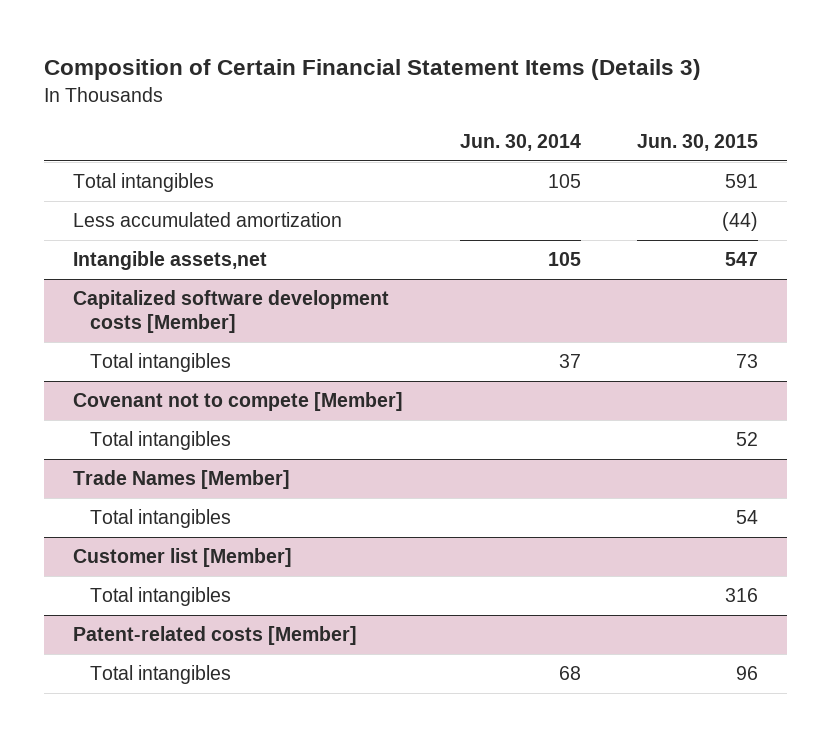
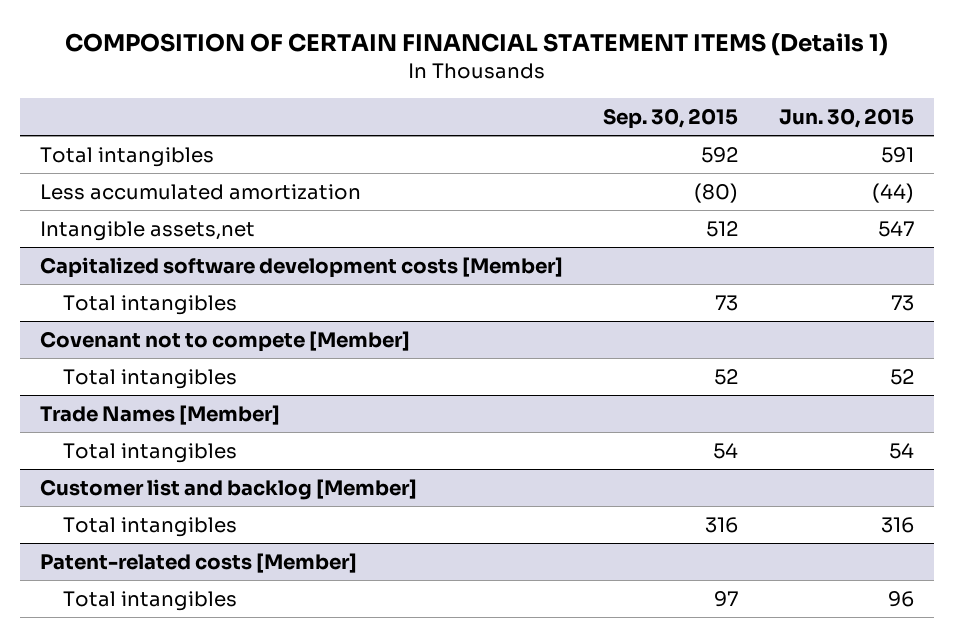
[44,59,702,81] Composition of Certain Financial Statement Items (Details 3) -> [64,32,888,56] COMPOSITION OF CERTAIN FINANCIAL STATEMENT ITEMS (Details 1)
[459,133,581,151] Jun. 30, 2014 -> none
none -> [603,107,739,129] Sep. 30, 2015
[72,548,292,568] Customer list [Member] -> [39,478,417,500] Customer list and backlog [Member]

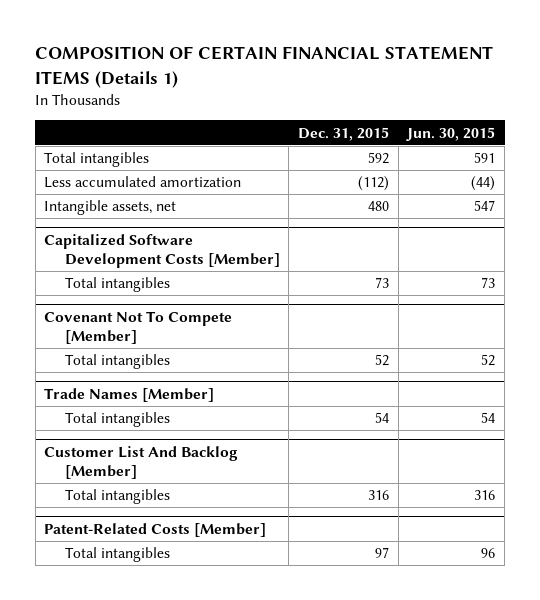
[603,107,739,129] Sep. 30, 2015 -> none
none -> [297,126,389,141] Dec. 31, 2015
[39,220,255,241] Intangible assets,net -> [44,200,177,216] Intangible assets, net
[39,256,563,278] Capitalized software development costs [Member] -> [44,233,280,268] Capitalized Software Development Costs [Member]
[39,330,410,352] Covenant not to compete [Member] -> [44,310,233,344] Covenant Not To Compete [Member]
[39,478,417,500] Customer list and backlog [Member] -> [44,445,239,479] Customer List And Backlog [Member]
[39,552,357,573] Patent-related costs [Member] -> [44,522,267,537] Patent-Related Costs [Member]

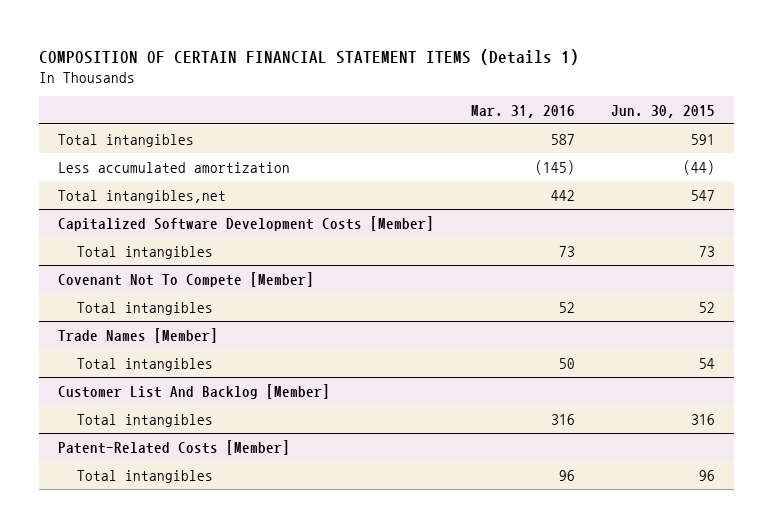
[297,126,389,141] Dec. 31, 2015 -> none
none -> [470,104,575,118] Mar. 31, 2016
[44,200,177,216] Intangible assets, net -> [57,189,226,203] Total intangibles,net

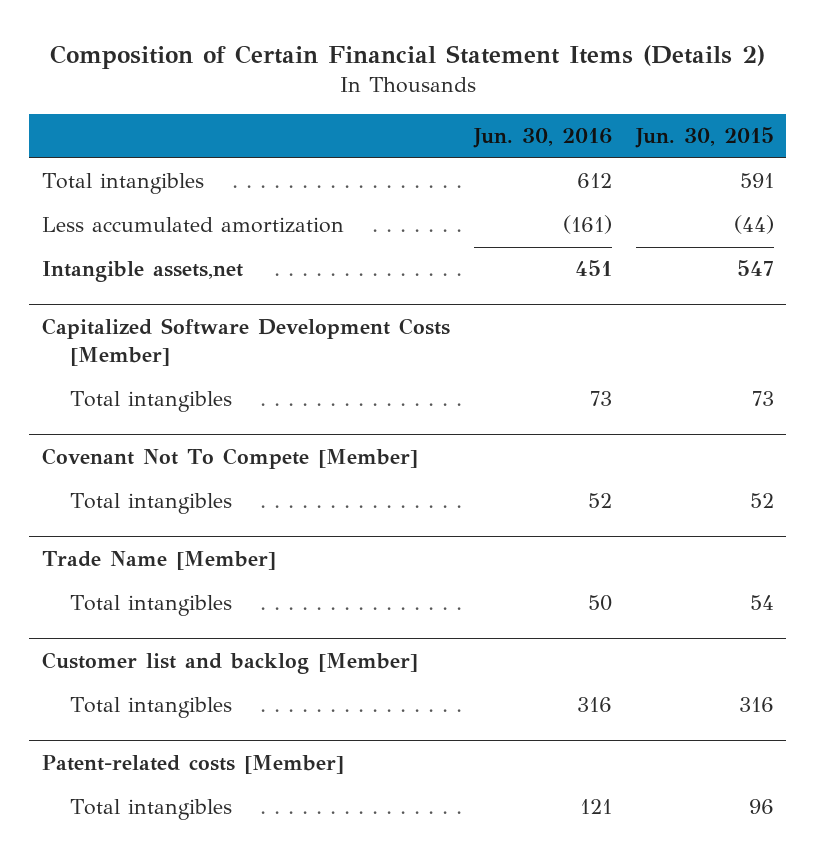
[39,48,580,65] COMPOSITION OF CERTAIN FINANCIAL STATEMENT ITEMS (Details 1) -> [49,45,765,70] Composition of Certain Financial Statement Items (Details 2)
[470,104,575,118] Mar. 31, 2016 -> none
none -> [472,128,612,149] Jun. 30, 2016
[57,189,226,203] Total intangibles,net -> [41,261,243,283] Intangible assets,net
[57,327,218,343] Trade Names [Member] -> [41,551,276,571] Trade Name [Member]
[57,383,330,399] Customer List And Backlog [Member] -> [41,652,418,675] Customer list and backlog [Member]
[57,439,290,455] Patent-Related Costs [Member] -> [41,755,344,775] Patent-related costs [Member]

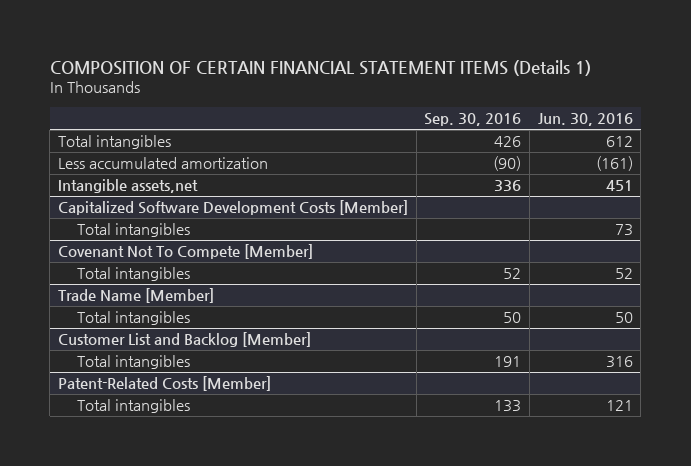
[49,45,765,70] Composition of Certain Financial Statement Items (Details 2) -> [49,59,591,76] COMPOSITION OF CERTAIN FINANCIAL STATEMENT ITEMS (Details 1)
[634,127,774,149] Jun. 30, 2015 -> none
none -> [424,113,522,127] Sep. 30, 2016
[41,652,418,675] Customer list and backlog [Member] -> [58,332,312,348] Customer List and Backlog [Member]
[41,755,344,775] Patent-related costs [Member] -> [58,376,272,392] Patent-Related Costs [Member]

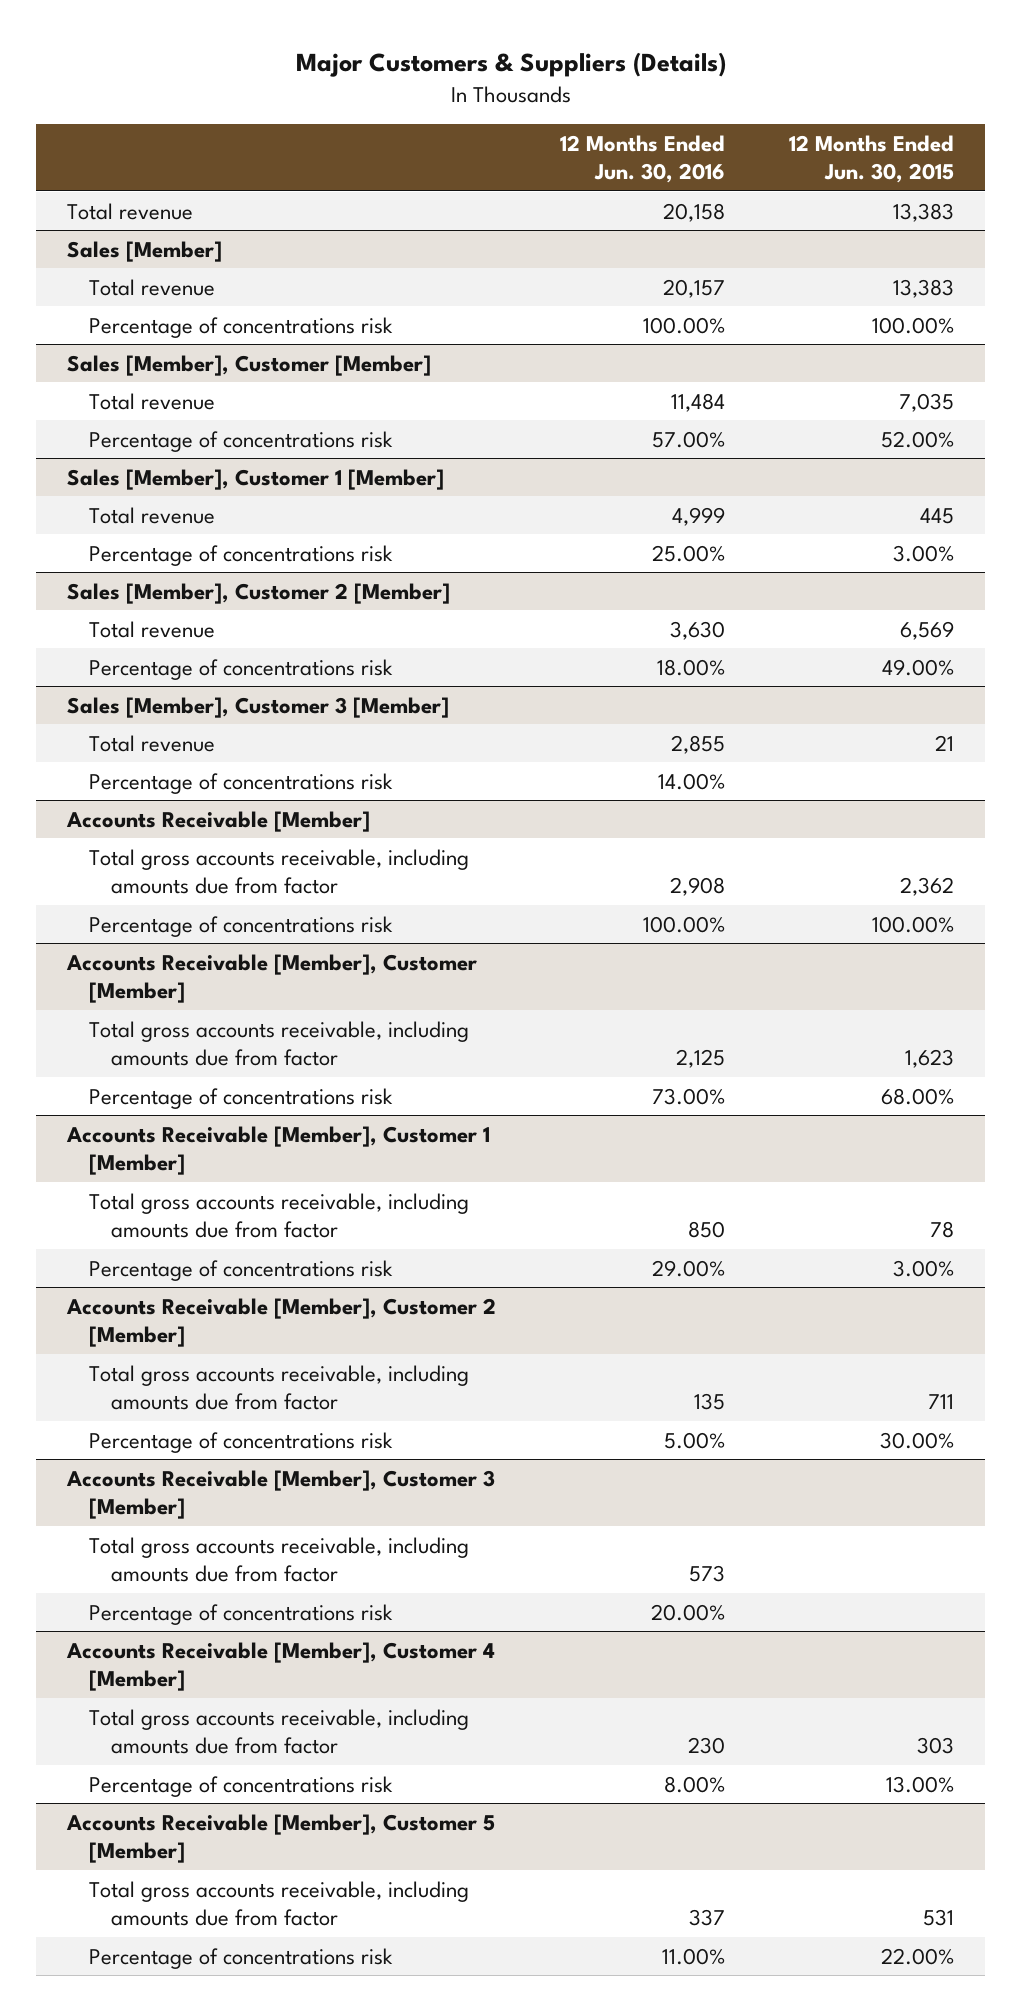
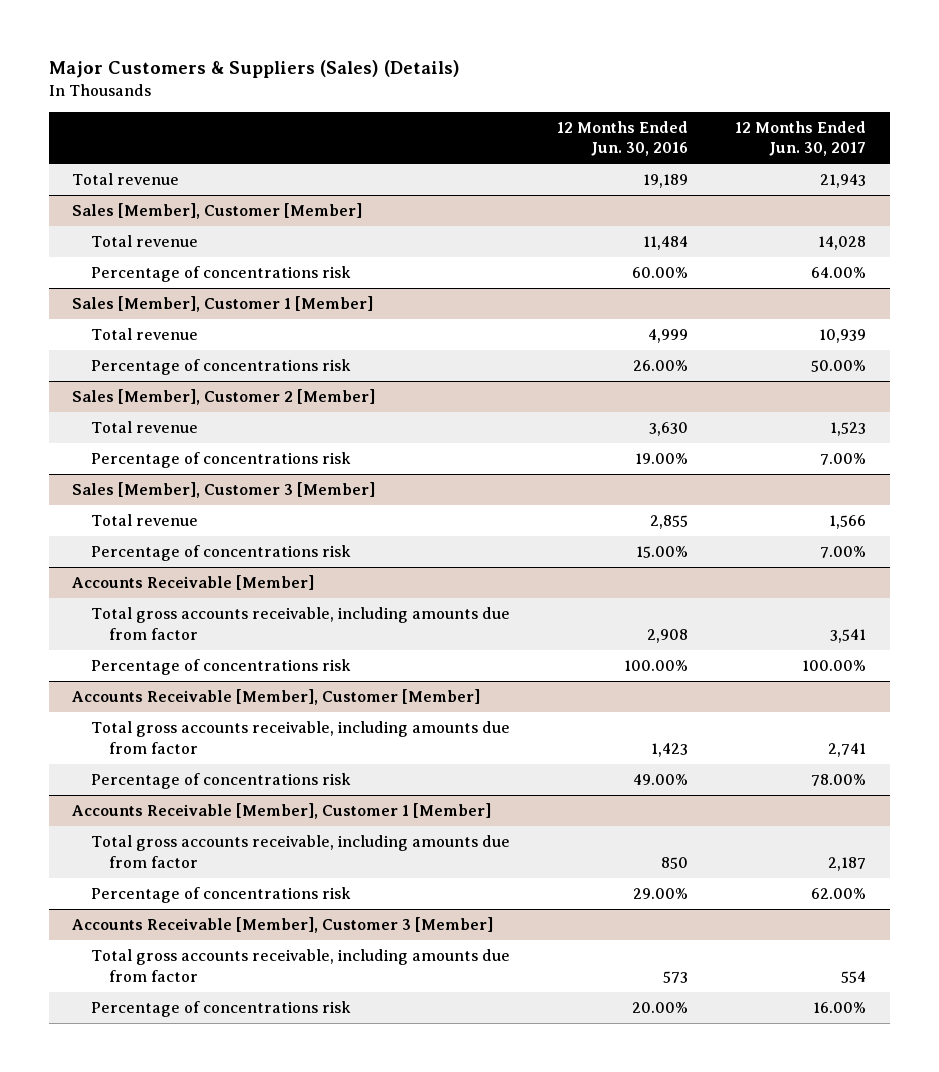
[295,51,726,77] Major Customers & Suppliers (Details) -> [48,59,460,78] Major Customers & Suppliers (Sales) (Details)
[788,134,954,184] 12 Months Ended Jun. 30, 2015 -> none
none -> [735,120,867,157] 12 Months Ended Jun. 30, 2017
[67,240,223,262] Sales [Member] -> none
[88,278,215,296] Total revenue -> none
[88,316,393,338] Percentage of concentrations risk -> none
[663,202,726,222] 20,158 -> [643,174,689,189] 19,189
[652,430,726,448] 57.00% -> [632,267,689,279] 60.00%
[652,544,726,562] 25.00% -> [633,360,689,372] 26.00%
[657,658,726,676] 18.00% -> [635,453,689,465] 19.00%
[658,772,726,790] 14.00% -> [636,546,689,559] 15.00%
[676,1049,726,1069] 2,125 -> [651,742,689,757] 1,423
[652,1087,726,1105] 73.00% -> [633,774,689,786] 49.00%
[66,1297,497,1348] Accounts Receivable [Member], Customer 2 [Member] -> none
[88,1364,469,1411] Total gross accounts receivable, including amounts due from factor -> none
[88,1431,393,1453] Percentage of concentrations risk -> none
[66,1641,496,1692] Accounts Receivable [Member], Customer 4 [Member] -> none
[88,1708,469,1755] Total gross accounts receivable, including amounts due from factor -> none
[88,1775,393,1797] Percentage of concentrations risk -> none
[66,1813,496,1864] Accounts Receivable [Member], Customer 5 [Member] -> none
[88,1880,469,1927] Total gross accounts receivable, including amounts due from factor -> none
[88,1947,393,1969] Percentage of concentrations risk -> none

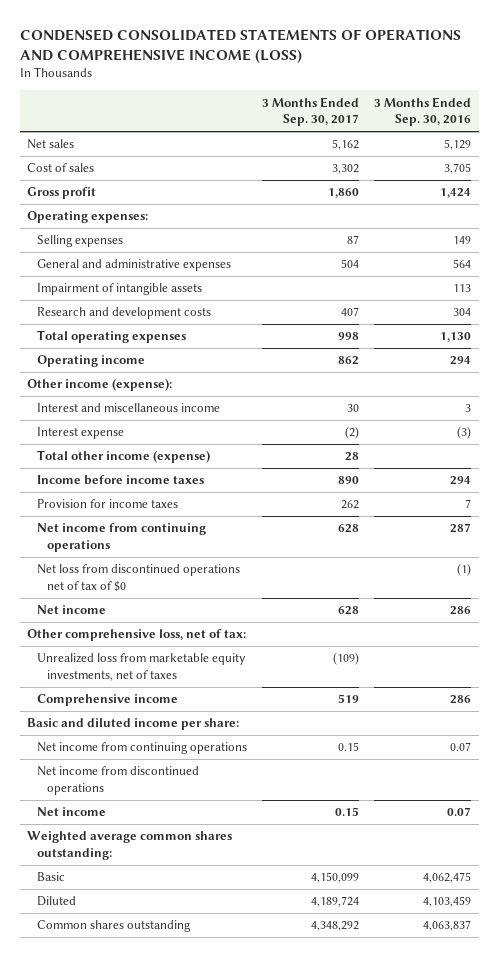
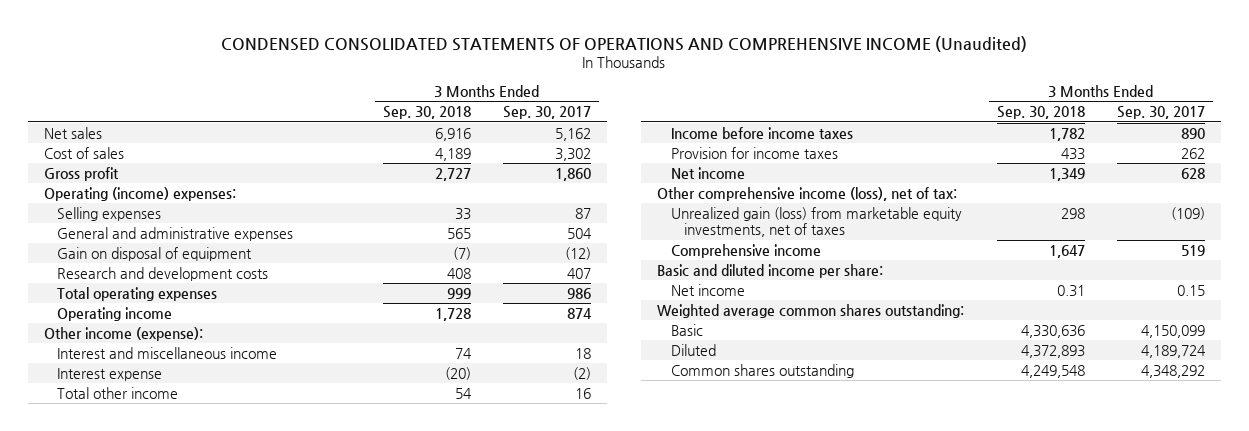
[19,28,461,64] CONDENSED CONSOLIDATED STATEMENTS OF OPERATIONS AND COMPREHENSIVE INCOME (LOSS) -> [221,35,1028,52] CONDENSED CONSOLIDATED STATEMENTS OF OPERATIONS AND COMPREHENSIVE INCOME (Unaudited)
[374,96,472,127] 3 Months Ended Sep. 30, 2016 -> none
none -> [382,106,471,120] Sep. 30, 2018
[27,211,149,224] Operating expenses: -> [43,186,236,201] Operating (income) expenses:
[36,283,202,296] Impairment of intangible assets -> none
none -> [57,246,253,261] Gain on disposal of equipment
[337,332,359,341] 998 -> [567,287,592,299] 986
[337,356,359,366] 862 -> [567,307,593,319] 874
[346,404,359,413] 30 -> [575,347,592,359] 18
[36,450,210,464] Total other income (expense) -> [57,386,179,399] Total other income
[344,452,359,462] 28 -> [575,387,592,399] 16
[36,523,206,553] Net income from continuing operations -> none
[36,564,240,593] Net loss from discontinued operations net of tax of $0 -> none
[27,629,247,642] Other comprehensive loss, net of tax: -> [657,186,958,201] Other comprehensive income (loss), net of tax:
[36,653,246,682] Unrealized loss from marketable equity investments, net of taxes -> [670,206,962,238] Unrealized gain (loss) from marketable equity investments, net of taxes
[36,742,247,755] Net income from continuing operations -> none
[36,766,199,796] Net income from discontinued operations -> none

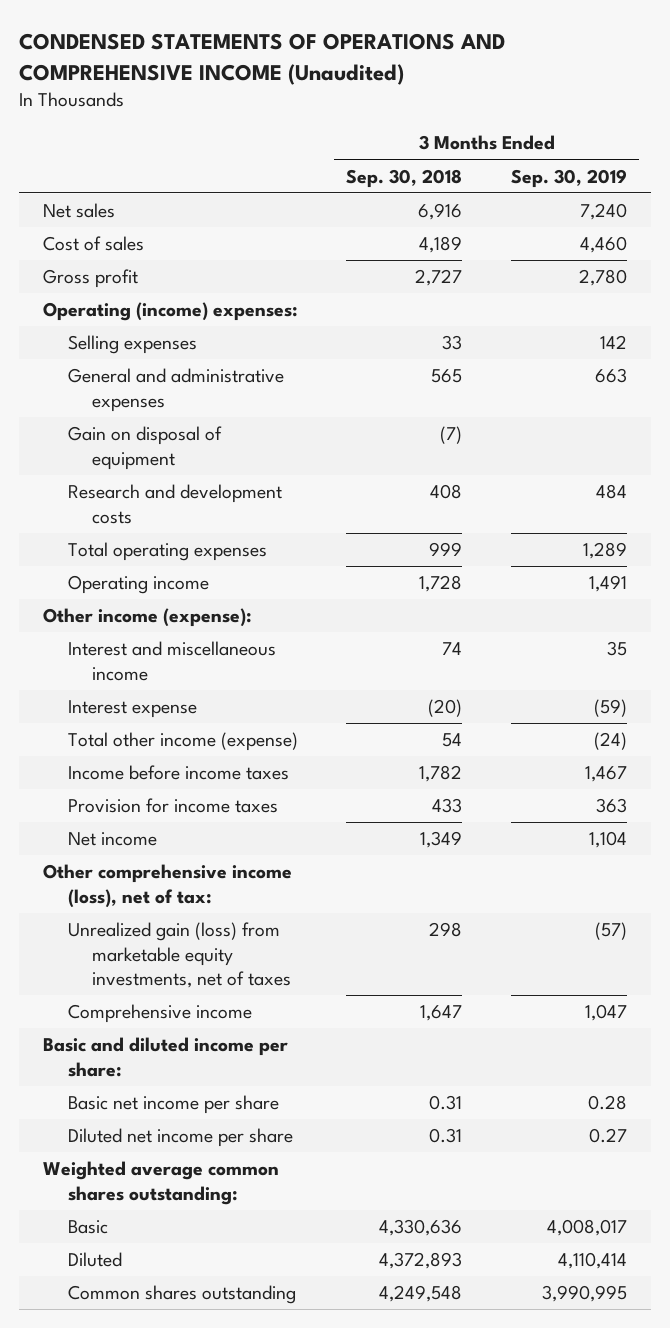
[221,35,1028,52] CONDENSED CONSOLIDATED STATEMENTS OF OPERATIONS AND COMPREHENSIVE INCOME (Unaudited) -> [18,33,505,85] CONDENSED STATEMENTS OF OPERATIONS AND COMPREHENSIVE INCOME (Unaudited)
[503,106,592,120] Sep. 30, 2017 -> none
none -> [510,168,627,188] Sep. 30, 2019
[57,386,179,399] Total other income -> [67,732,298,752] Total other income (expense)
[670,283,745,296] Net income -> none
none -> [67,1095,279,1115] Basic net income per share
none -> [67,1128,293,1148] Diluted net income per share

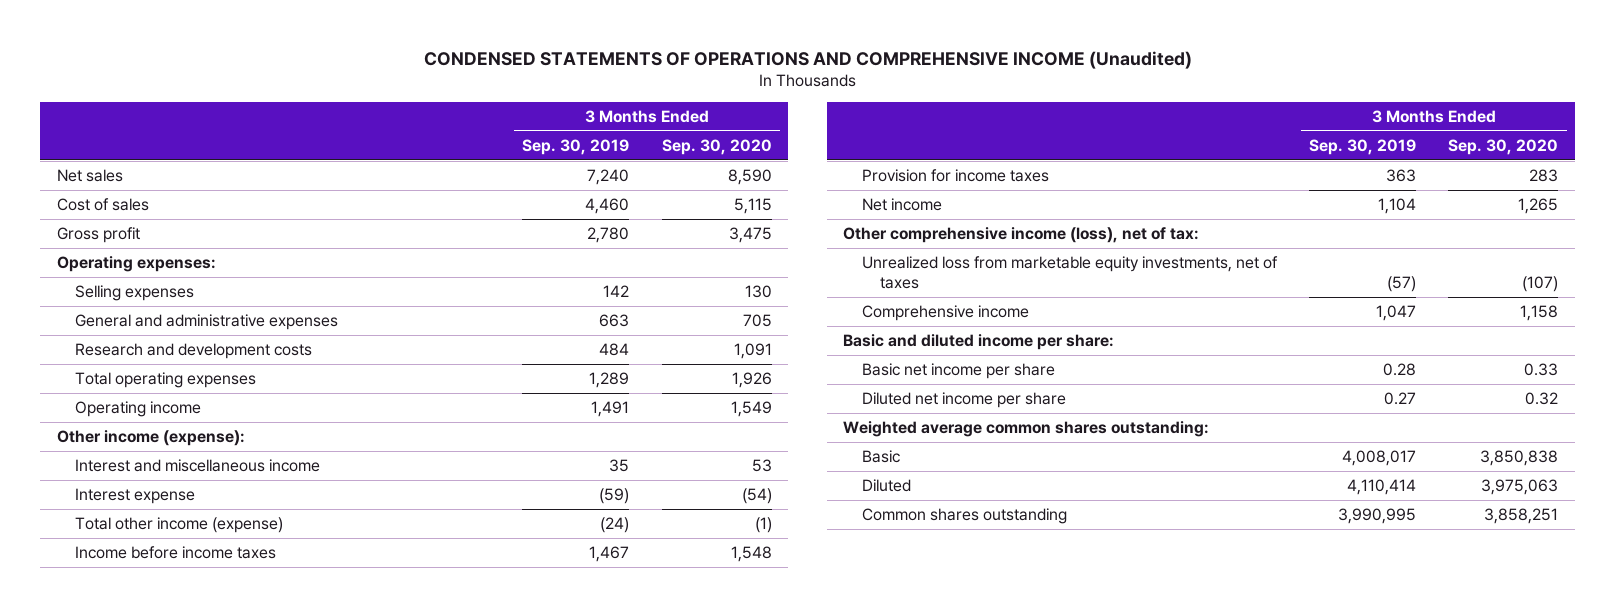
[346,168,463,188] Sep. 30, 2018 -> none
none -> [661,139,772,156] Sep. 30, 2020
[43,302,299,322] Operating (income) expenses: -> [56,256,216,273] Operating expenses:
[67,426,222,470] Gain on disposal of equipment -> none
[67,922,292,989] Unrealized gain (loss) from marketable equity investments, net of taxes -> [861,256,1278,290] Unrealized loss from marketable equity investments, net of taxes

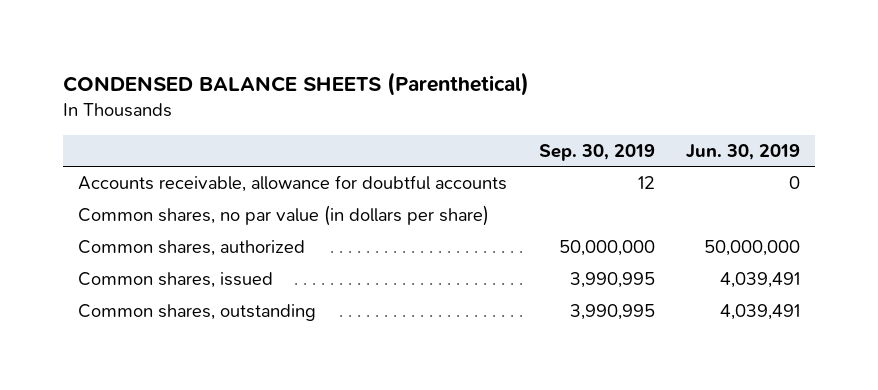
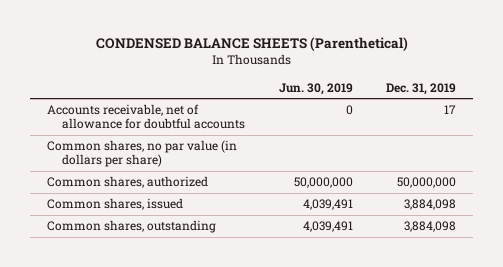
[538,143,655,161] Sep. 30, 2019 -> none
none -> [386,82,457,95] Dec. 31, 2019
[78,175,508,193] Accounts receivable, allowance for doubtful accounts -> [46,104,245,130] Accounts receivable, net of allowance for doubtful accounts

